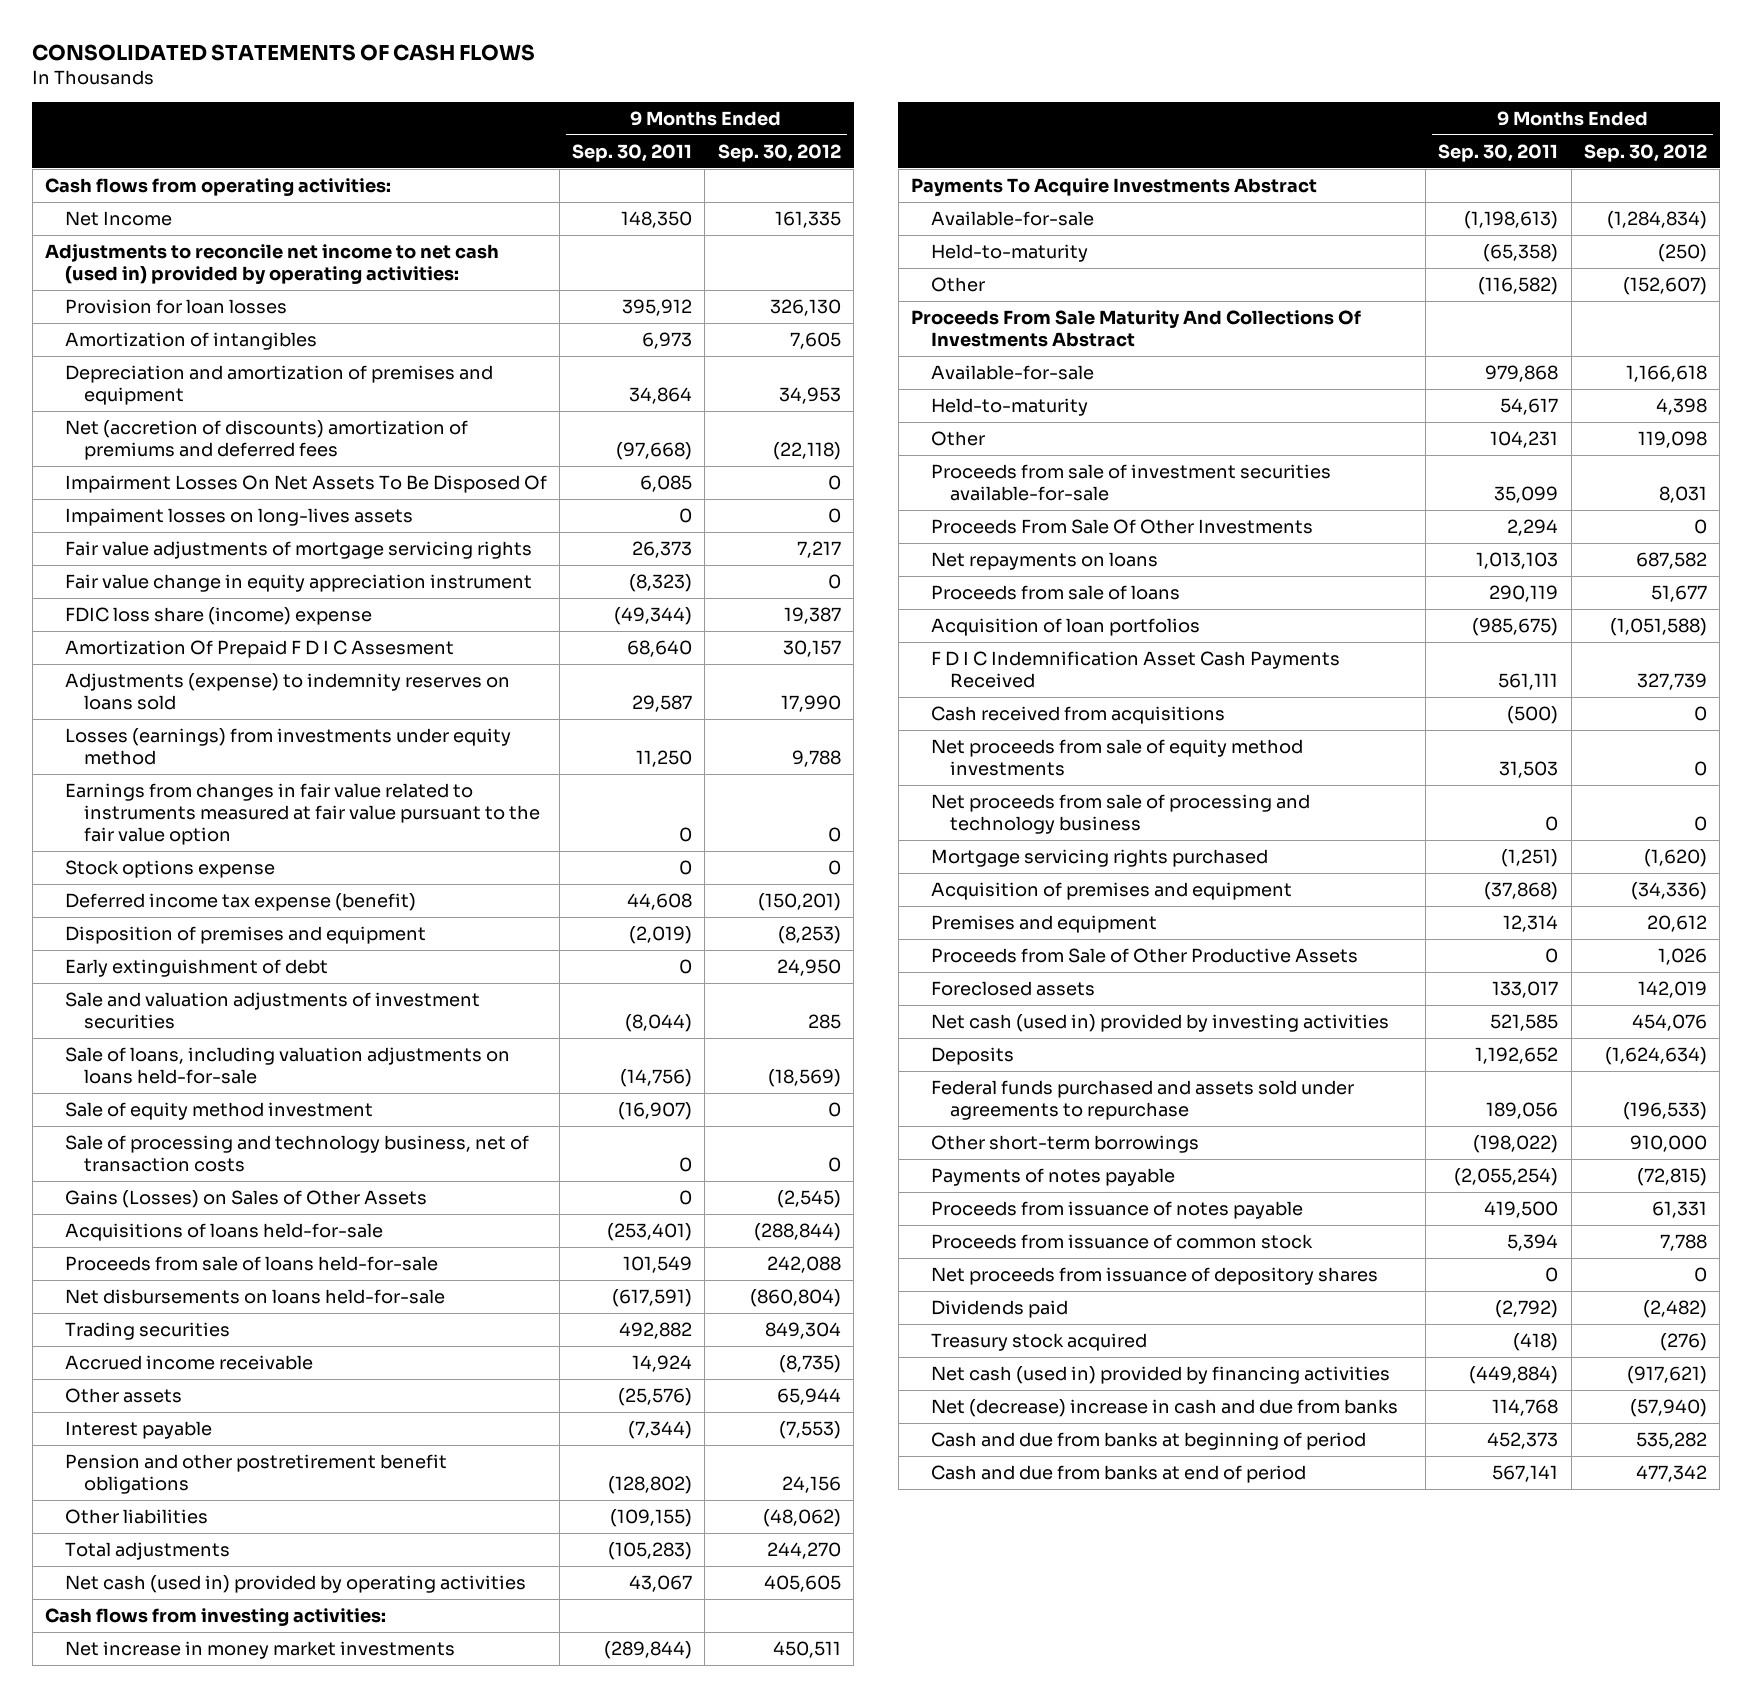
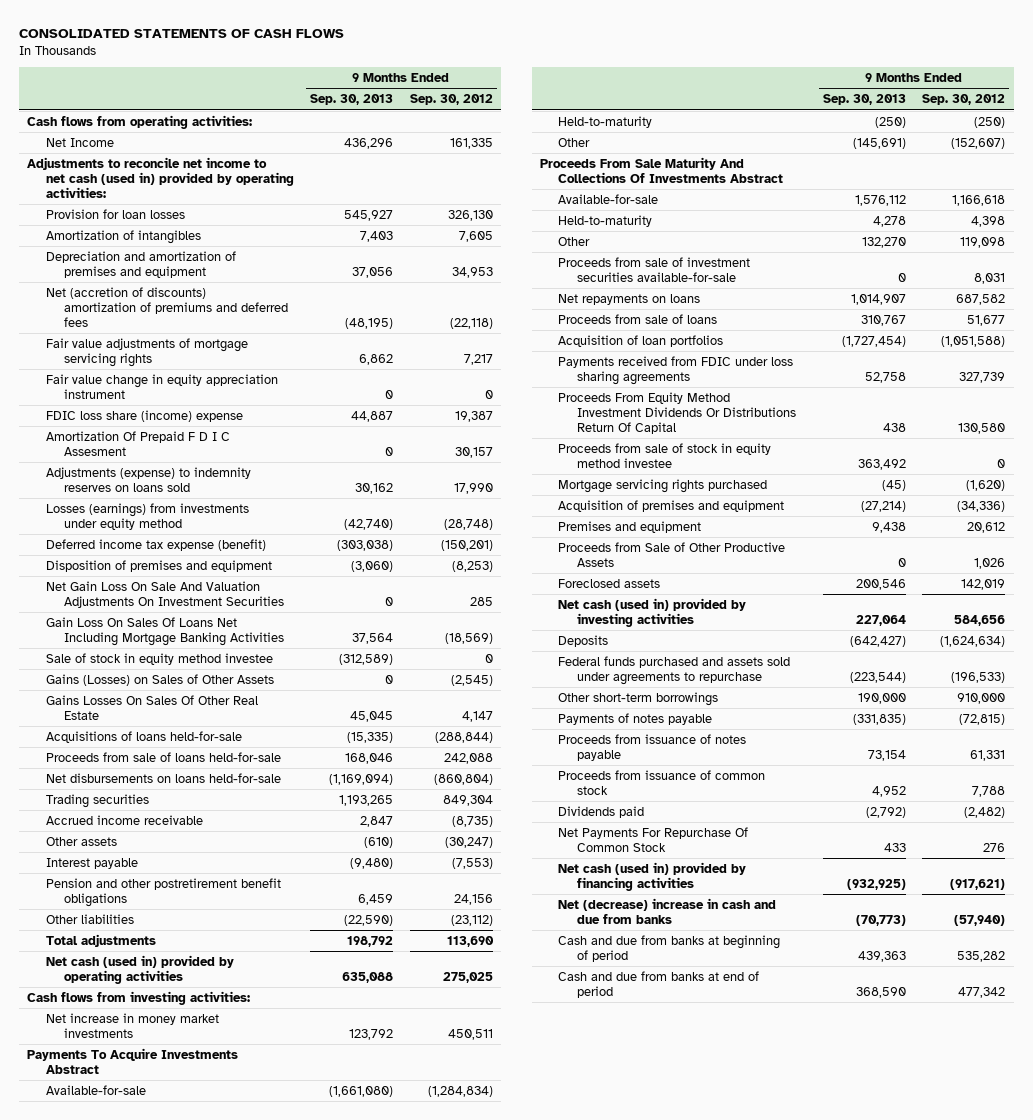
[572,143,693,162] Sep. 30, 2011 -> none
none -> [310,94,394,106] Sep. 30, 2013
[64,475,547,494] Impairment Losses On Net Assets To Be Disposed Of -> none
[64,508,413,527] Impaiment losses on long-lives assets -> none
[64,783,541,845] Earnings from changes in fair value related to instruments measured at fair value pursuant to the fair value option -> none
[64,860,275,879] Stock options expense -> none
[791,749,841,767] 9,788 -> [443,518,493,530] (28,748)
[64,959,328,978] Early extinguishment of debt -> none
[64,1135,529,1172] Sale of processing and technology business, net of transaction costs -> none
[64,992,480,1029] Sale and valuation adjustments of investment securities -> [45,580,284,608] Net Gain Loss On Sale And Valuation Adjustments On Investment Securities
[64,1047,510,1084] Sale of loans, including valuation adjustments on loans held-for-sale -> [45,616,284,646] Gain Loss On Sales Of Loans Net Including Mortgage Banking Activities
[64,1102,373,1121] Sale of equity method investment -> [45,652,273,665] Sale of stock in equity method investee
none -> [45,694,258,720] Gains Losses On Sales Of Other Real Estate
[776,1388,841,1406] 65,944 -> [444,836,493,848] (30,247)
[762,1509,841,1528] (48,062) -> [450,914,493,926] (23,112)
[766,1542,841,1560] 244,270 -> [446,935,494,947] 113,690
[763,1575,841,1593] 405,605 -> [442,971,493,983] 275,025
[930,519,1313,535] Proceeds From Sale Of Other Investments -> none
[930,706,1225,725] Cash received from acquisitions -> none
[930,794,1310,834] Net proceeds from sale of processing and technology business -> none
[930,651,1340,688] F D I C Indemnification Asset Cash Payments Received -> [558,355,794,385] Payments received from FDIC under loss sharing agreements
none -> [558,391,796,434] Proceeds From Equity Method Investment Dividends Or Distributions Return Of Capital
[930,739,1303,776] Net proceeds from sale of equity method investments -> [558,442,772,468] Proceeds from sale of stock in equity method investee
[1631,1014,1707,1032] 454,076 -> [954,614,1006,626] 584,656
[930,1267,1378,1286] Net proceeds from issuance of depository shares -> none
[930,1333,1147,1352] Treasury stock acquired -> none
none -> [558,826,749,852] Net Payments For Repurchase Of Common Stock

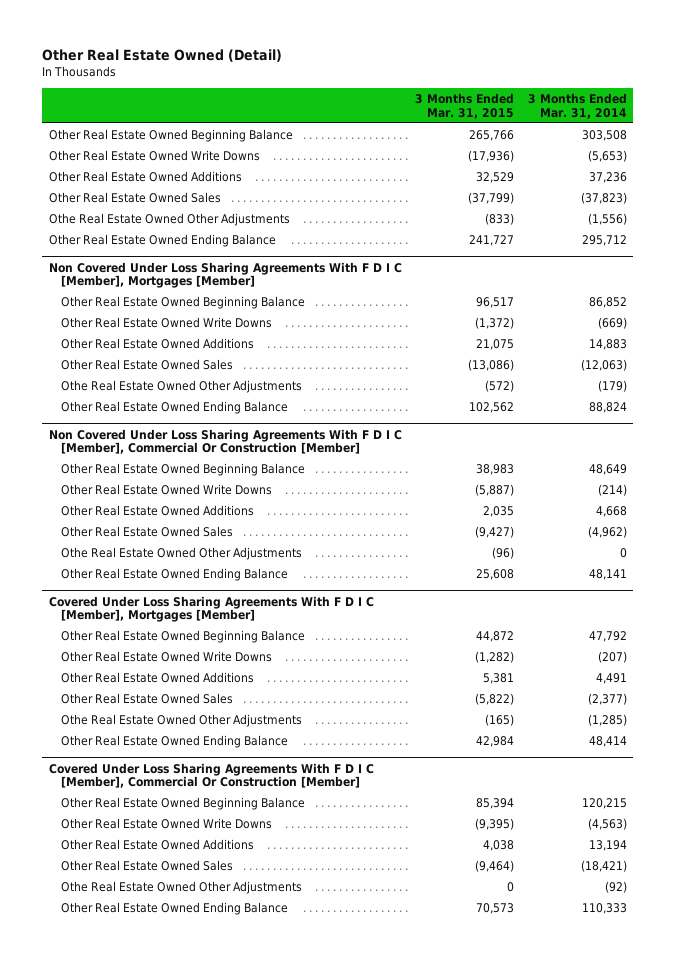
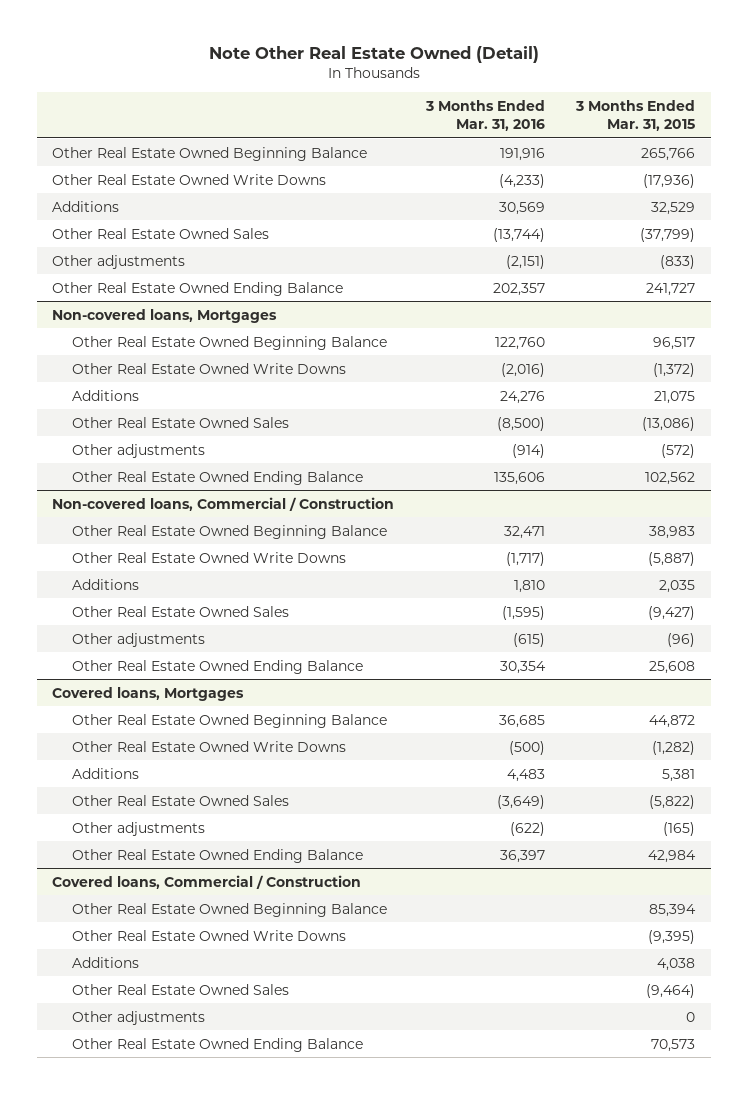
[41,49,282,63] Other Real Estate Owned (Detail) -> [208,45,539,63] Note Other Real Estate Owned (Detail)
[527,93,627,119] 3 Months Ended Mar. 31, 2014 -> none
none -> [424,99,545,132] 3 Months Ended Mar. 31, 2016
[48,170,242,182] Other Real Estate Owned Additions -> [52,200,120,212] Additions
[48,212,290,226] Othe Real Estate Owned Other Adjustments -> [52,254,186,269] Other adjustments
[48,261,402,289] Non Covered Under Loss Sharing Agreements With F D I C [Member], Mortgages [Member] -> none
none -> [52,308,278,323] Non-covered loans, Mortgages
[61,337,255,349] Other Real Estate Owned Additions -> [72,389,140,401] Additions
[61,379,303,393] Othe Real Estate Owned Other Adjustments -> [72,443,206,458] Other adjustments
[48,428,402,455] Non Covered Under Loss Sharing Agreements With F D I C [Member], Commercial Or Construction [Member] -> none
none -> [52,496,395,511] Non-covered loans, Commercial / Construction
[61,504,255,516] Other Real Estate Owned Additions -> [72,578,140,590] Additions
[61,546,303,560] Othe Real Estate Owned Other Adjustments -> [72,632,206,647] Other adjustments
[48,595,374,623] Covered Under Loss Sharing Agreements With F D I C [Member], Mortgages [Member] -> none
none -> [52,686,245,701] Covered loans, Mortgages
[61,671,255,683] Other Real Estate Owned Additions -> [72,767,140,779] Additions
[61,713,303,727] Othe Real Estate Owned Other Adjustments -> [72,821,206,836] Other adjustments
[48,762,374,789] Covered Under Loss Sharing Agreements With F D I C [Member], Commercial Or Construction [Member] -> none
none -> [52,874,362,889] Covered loans, Commercial / Construction
[61,838,255,850] Other Real Estate Owned Additions -> [72,956,140,968] Additions
[61,880,303,894] Othe Real Estate Owned Other Adjustments -> [72,1010,206,1025] Other adjustments

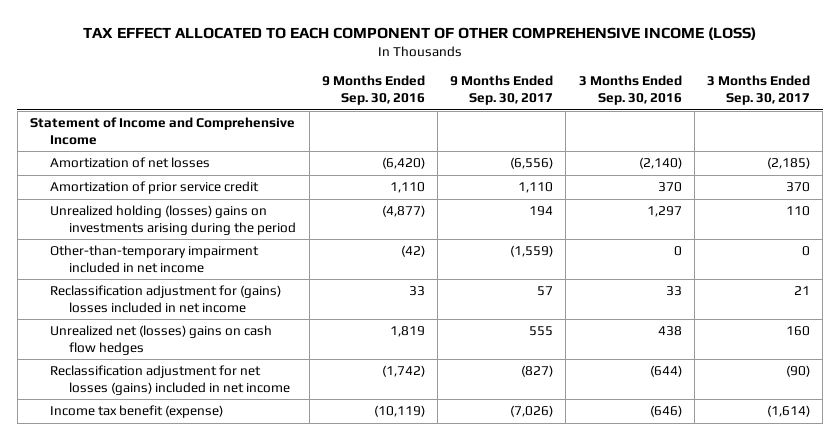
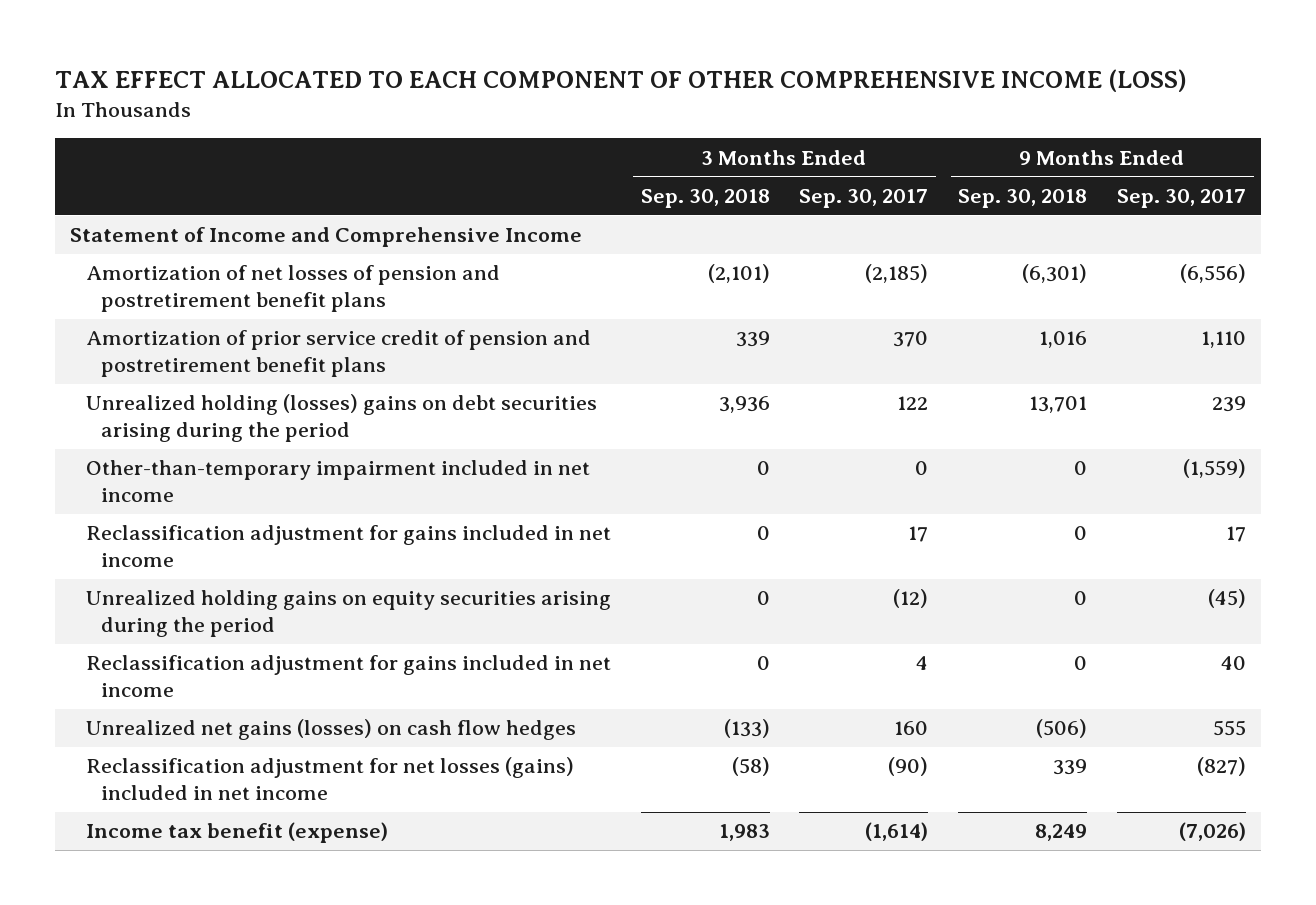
[321,75,425,106] 9 Months Ended Sep. 30, 2016 -> none
[578,75,682,106] 3 Months Ended Sep. 30, 2016 -> none
none -> [640,188,770,208] Sep. 30, 2018
none -> [958,188,1088,208] Sep. 30, 2018
[49,157,210,169] Amortization of net losses -> [85,265,500,313] Amortization of net losses of pension and postretirement benefit plans
[49,181,259,195] Amortization of prior service credit -> [85,330,591,378] Amortization of prior service credit of pension and postretirement benefit plans
[49,205,297,235] Unrealized holding (losses) gains on investments arising during the period -> [85,394,597,443] Unrealized holding (losses) gains on debt securities arising during the period
[529,206,554,217] 194 -> [1212,396,1247,413] 239
[785,206,810,217] 110 -> [897,396,929,411] 122
[49,285,281,313] Reclassification adjustment for (gains) losses included in net income -> [85,525,611,568] Reclassification adjustment for gains included in net income
[537,286,554,297] 57 -> [1226,526,1247,543] 17
[793,286,810,296] 21 -> [908,526,929,543] 17
none -> [85,590,611,638] Unrealized holding gains on equity securities arising during the period
none -> [85,655,611,698] Reclassification adjustment for gains included in net income
[49,325,272,355] Unrealized net (losses) gains on cash flow hedges -> [85,719,576,741] Unrealized net gains (losses) on cash flow hedges

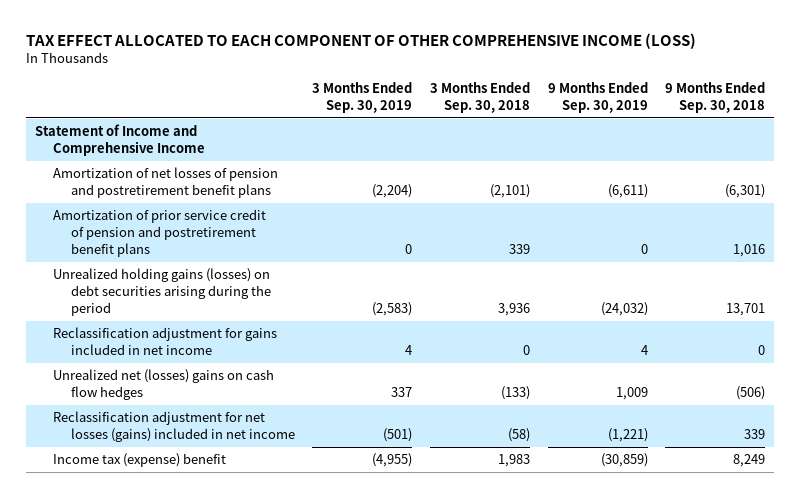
[799,188,929,208] Sep. 30, 2017 -> none
[1117,188,1247,208] Sep. 30, 2017 -> none
none -> [312,82,413,114] 3 Months Ended Sep. 30, 2019
none -> [547,82,648,114] 9 Months Ended Sep. 30, 2019
[85,460,590,503] Other-than-temporary impairment included in net income -> none
[85,525,611,568] Reclassification adjustment for gains included in net income -> none
[85,590,611,638] Unrealized holding gains on equity securities arising during the period -> none
[85,394,597,443] Unrealized holding (losses) gains on debt securities arising during the period -> [52,268,271,316] Unrealized holding gains (losses) on debt securities arising during the period
[85,719,576,741] Unrealized net gains (losses) on cash flow hedges -> [52,369,274,400] Unrealized net (losses) gains on cash flow hedges
[85,822,388,844] Income tax benefit (expense) -> [52,453,226,468] Income tax (expense) benefit

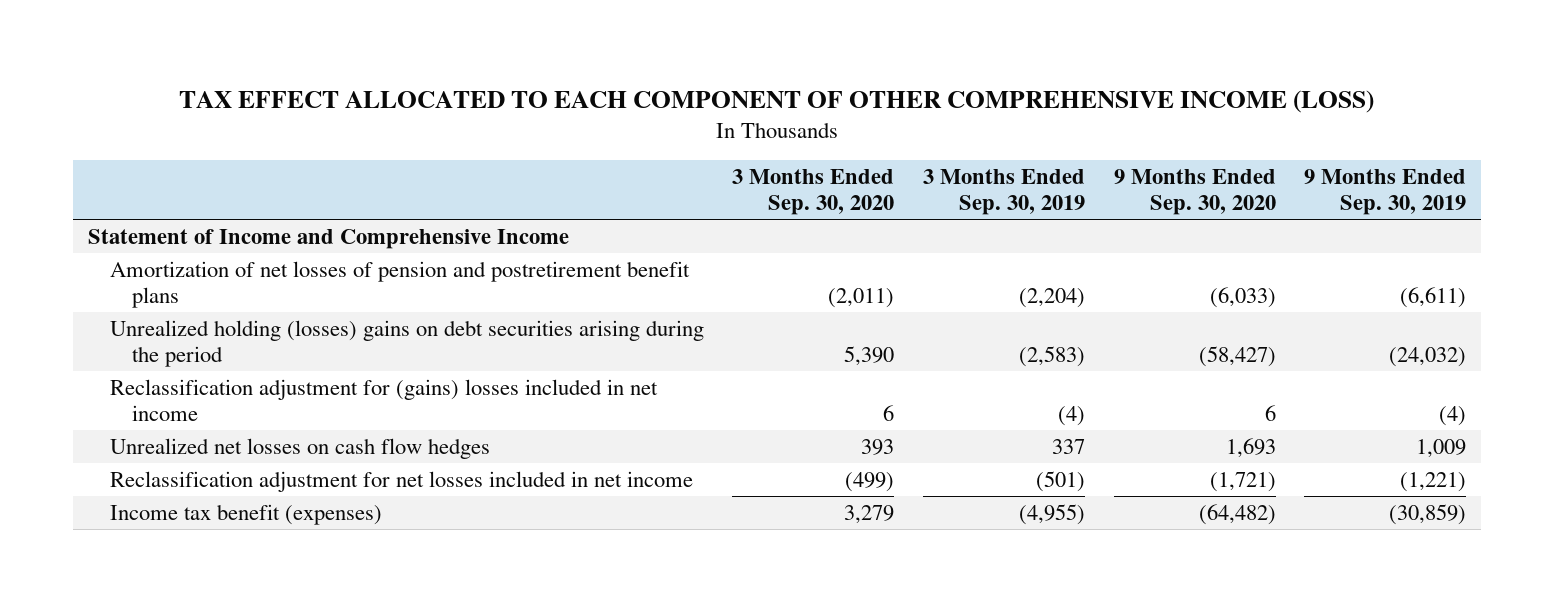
[430,82,531,114] 3 Months Ended Sep. 30, 2018 -> none
[665,82,766,114] 9 Months Ended Sep. 30, 2018 -> none
none -> [732,169,895,216] 3 Months Ended Sep. 30, 2020
none -> [1113,169,1276,216] 9 Months Ended Sep. 30, 2020
[52,209,266,257] Amortization of prior service credit of pension and postretirement benefit plans -> none
[52,268,271,316] Unrealized holding gains (losses) on debt securities arising during the period -> [109,319,704,367] Unrealized holding (losses) gains on debt securities arising during the period
[52,327,277,355] Reclassification adjustment for gains included in net income -> [109,378,658,421] Reclassification adjustment for (gains) losses included in net income
[405,344,413,355] 4 -> [1058,405,1086,426] (4)
[640,344,648,355] 4 -> [1439,405,1467,426] (4)
[52,369,274,400] Unrealized net (losses) gains on cash flow hedges -> [109,437,490,459] Unrealized net losses on cash flow hedges
[52,411,295,442] Reclassification adjustment for net losses (gains) included in net income -> [109,470,693,492] Reclassification adjustment for net losses included in net income
[52,453,226,468] Income tax (expense) benefit -> [109,503,382,525] Income tax benefit (expenses)

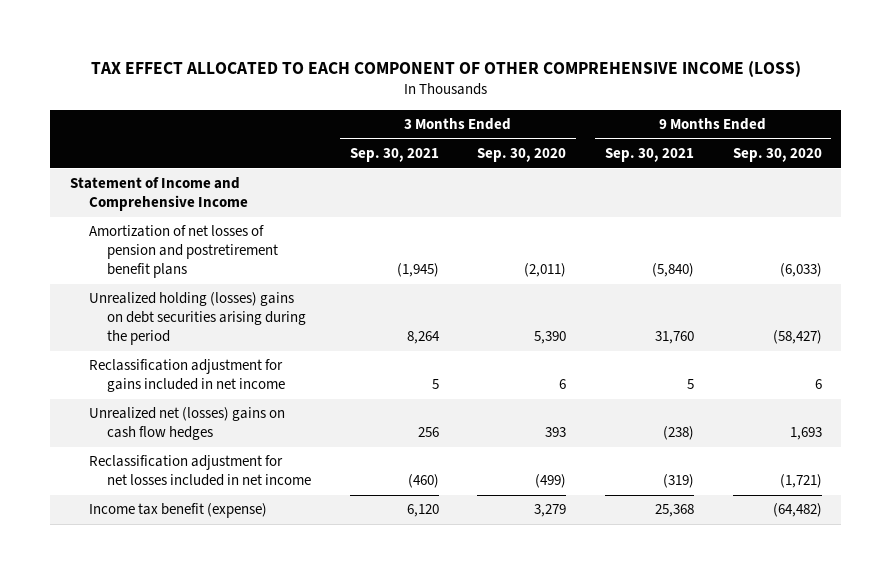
[923,169,1086,216] 3 Months Ended Sep. 30, 2019 -> none
[1304,169,1467,216] 9 Months Ended Sep. 30, 2019 -> none
none -> [349,148,439,163] Sep. 30, 2021
none -> [605,148,695,163] Sep. 30, 2021
[109,378,658,421] Reclassification adjustment for (gains) losses included in net income -> [88,359,286,393] Reclassification adjustment for gains included in net income
[109,437,490,459] Unrealized net losses on cash flow hedges -> [88,407,285,441] Unrealized net (losses) gains on cash flow hedges
[109,503,382,525] Income tax benefit (expenses) -> [88,503,267,519] Income tax benefit (expense)

